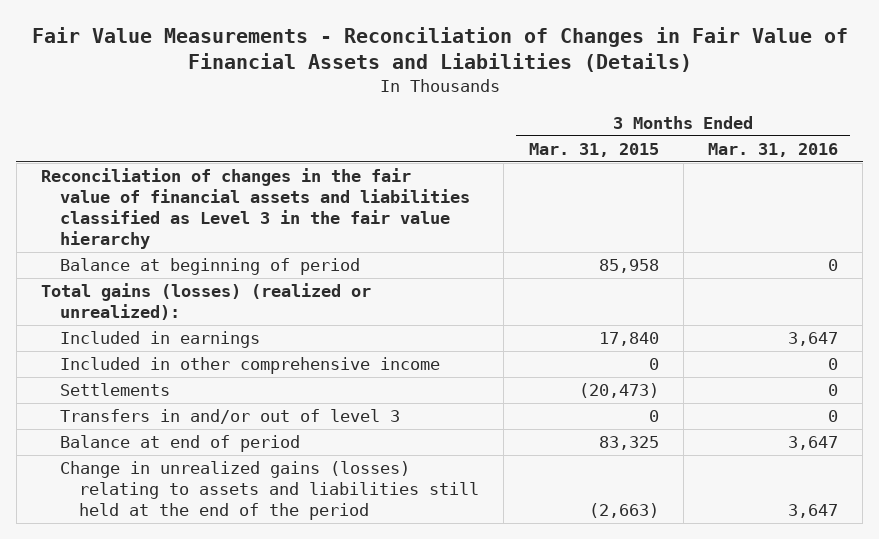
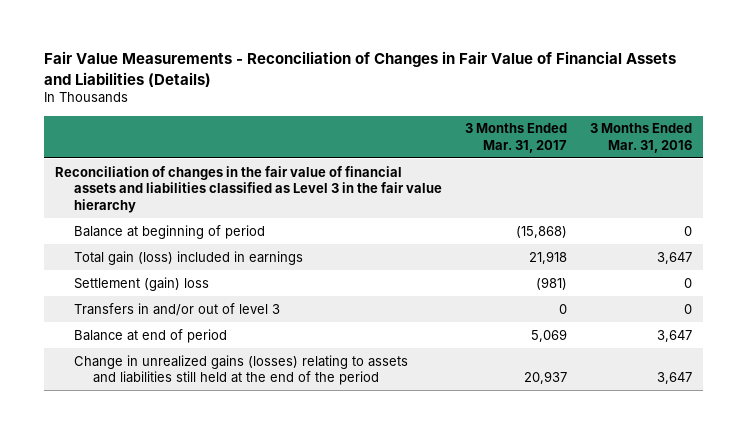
[528,142,659,157] Mar. 31, 2015 -> none
none -> [465,123,568,153] 3 Months Ended Mar. 31, 2017
[41,283,372,321] Total gains (losses) (realized or unrealized): -> none
[60,357,441,375] Included in other comprehensive income -> none
[60,331,261,349] Included in earnings -> [74,250,304,265] Total gain (loss) included in earnings
[60,383,171,397] Settlements -> [74,276,210,291] Settlement (gain) loss

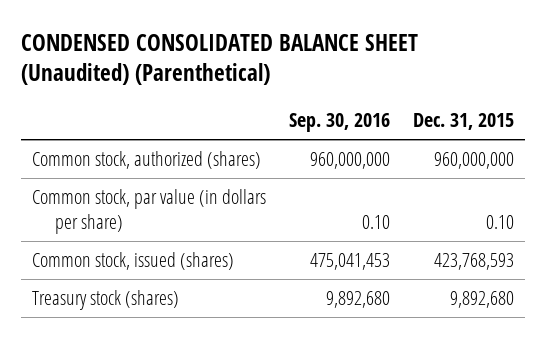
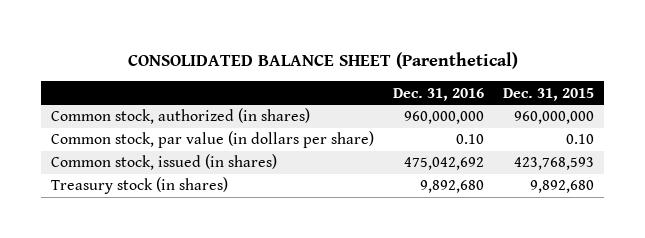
[20,34,418,86] CONDENSED CONSOLIDATED BALANCE SHEET (Unaudited) (Parenthetical) -> [127,51,518,69] CONSOLIDATED BALANCE SHEET (Parenthetical)
[288,113,390,133] Sep. 30, 2016 -> none
none -> [393,87,485,101] Dec. 31, 2016
[32,151,262,170] Common stock, authorized (shares) -> [50,108,310,125] Common stock, authorized (in shares)
[32,252,235,271] Common stock, issued (shares) -> [50,154,277,171] Common stock, issued (in shares)
[32,290,180,311] Treasury stock (shares) -> [50,177,228,195] Treasury stock (in shares)

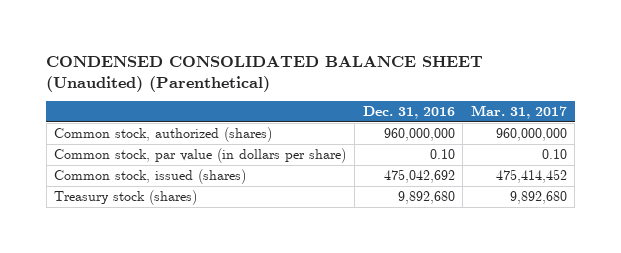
[127,51,518,69] CONSOLIDATED BALANCE SHEET (Parenthetical) -> [46,55,484,92] CONDENSED CONSOLIDATED BALANCE SHEET (Unaudited) (Parenthetical)
[503,87,595,101] Dec. 31, 2015 -> none
none -> [470,104,567,119] Mar. 31, 2017
[50,108,310,125] Common stock, authorized (in shares) -> [54,127,273,143] Common stock, authorized (shares)
[50,154,277,171] Common stock, issued (in shares) -> [54,169,247,185] Common stock, issued (shares)
[50,177,228,195] Treasury stock (in shares) -> [54,190,198,206] Treasury stock (shares)

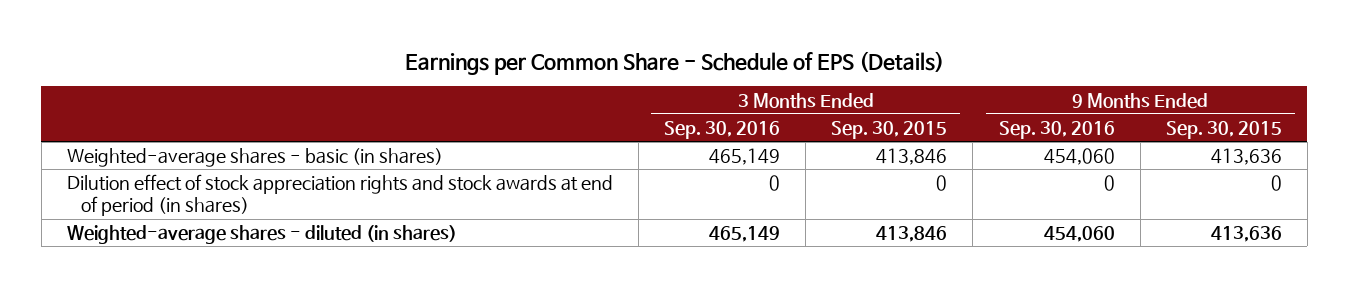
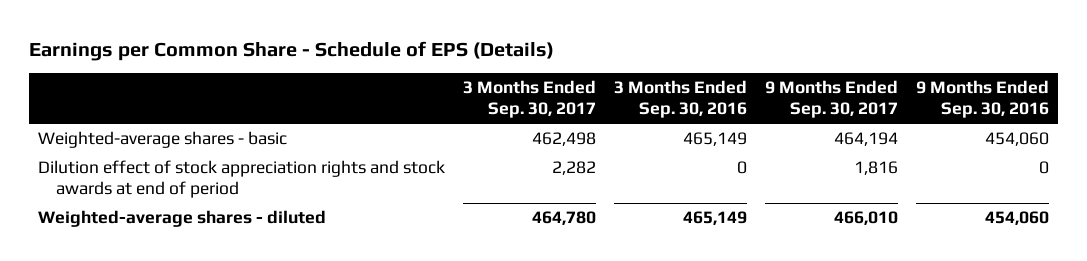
[831,121,948,140] Sep. 30, 2015 -> none
[1165,121,1282,140] Sep. 30, 2015 -> none
none -> [463,80,597,119] 3 Months Ended Sep. 30, 2017
none -> [765,80,899,119] 9 Months Ended Sep. 30, 2017
[66,148,443,168] Weighted-average shares - basic (in shares) -> [38,131,288,149] Weighted-average shares - basic
[66,174,613,217] Dilution effect of stock appreciation rights and stock awards at end of period (in shares) -> [38,160,446,198] Dilution effect of stock appreciation rights and stock awards at end of period
[66,225,457,245] Weighted-average shares - diluted (in shares) -> [38,210,327,228] Weighted-average shares - diluted

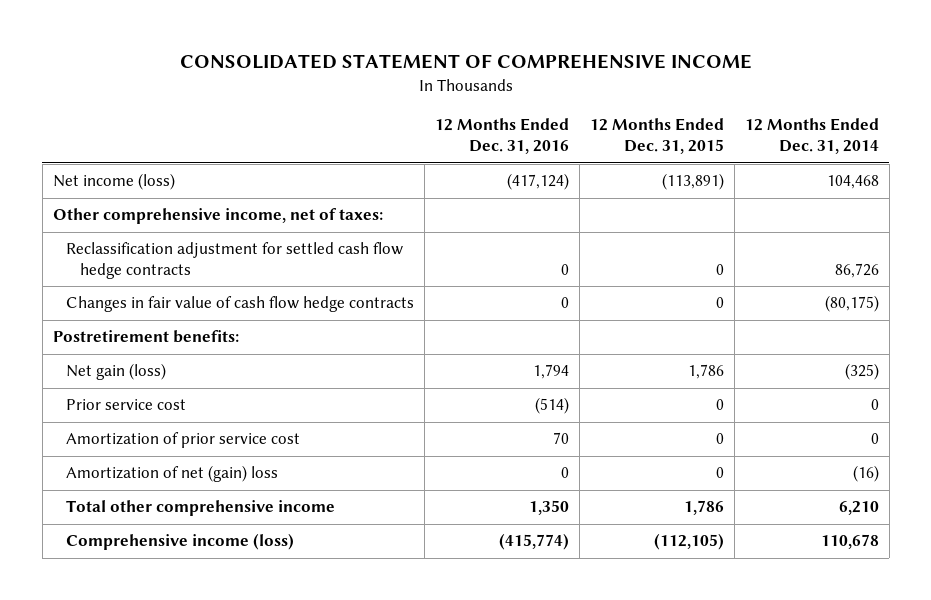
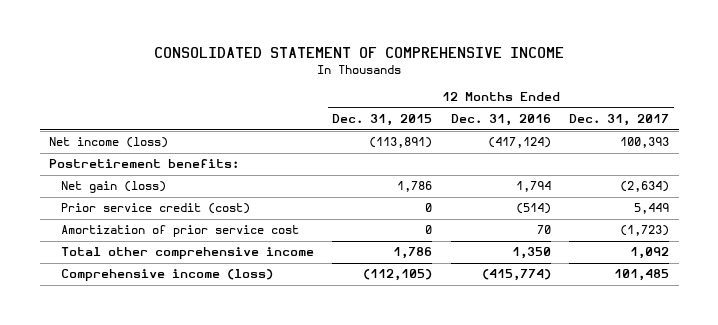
[744,118,879,155] 12 Months Ended Dec. 31, 2014 -> none
none -> [569,114,670,127] Dec. 31, 2017
[52,208,383,225] Other comprehensive income, net of taxes: -> none
[66,242,404,280] Reclassification adjustment for settled cash flow hedge contracts -> none
[66,296,415,313] Changes in fair value of cash flow hedge contracts -> none
[66,399,187,411] Prior service cost -> [60,203,250,215] Prior service credit (cost)
[66,465,279,483] Amortization of net (gain) loss -> none

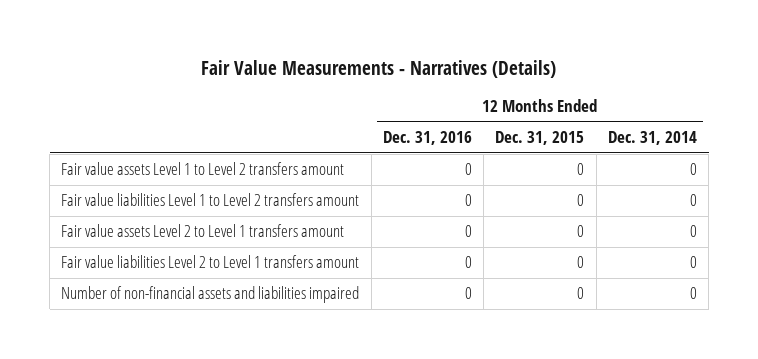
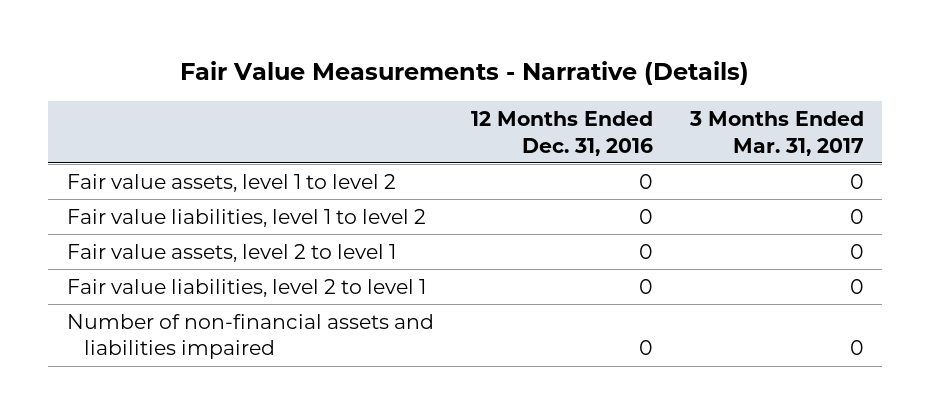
[201,60,557,79] Fair Value Measurements - Narratives (Details) -> [180,61,750,86] Fair Value Measurements - Narrative (Details)
[495,131,585,146] Dec. 31, 2015 -> none
[607,131,697,146] Dec. 31, 2014 -> none
none -> [688,111,864,156] 3 Months Ended Mar. 31, 2017
[61,162,345,176] Fair value assets Level 1 to Level 2 transfers amount -> [66,173,396,192] Fair value assets, level 1 to level 2
[61,193,360,207] Fair value liabilities Level 1 to Level 2 transfers amount -> [66,208,426,227] Fair value liabilities, level 1 to level 2
[61,224,345,238] Fair value assets Level 2 to Level 1 transfers amount -> [66,243,396,262] Fair value assets, level 2 to level 1
[61,255,360,269] Fair value liabilities Level 2 to Level 1 transfers amount -> [66,278,426,297] Fair value liabilities, level 2 to level 1

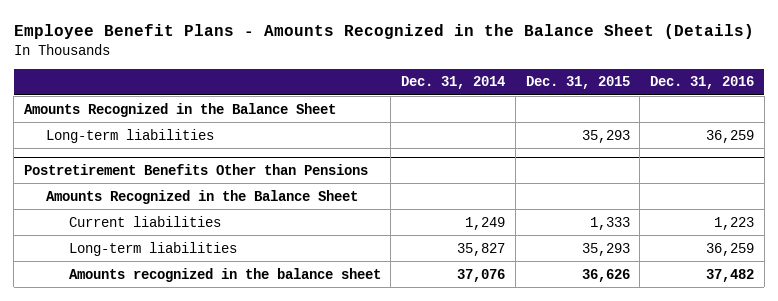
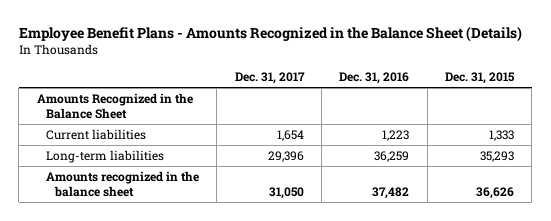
[401,76,506,90] Dec. 31, 2014 -> none
none -> [234,72,305,85] Dec. 31, 2017
[46,128,215,143] Long-term liabilities -> none
[24,163,369,175] Postretirement Benefits Other than Pensions -> none
[46,189,359,204] Amounts Recognized in the Balance Sheet -> none

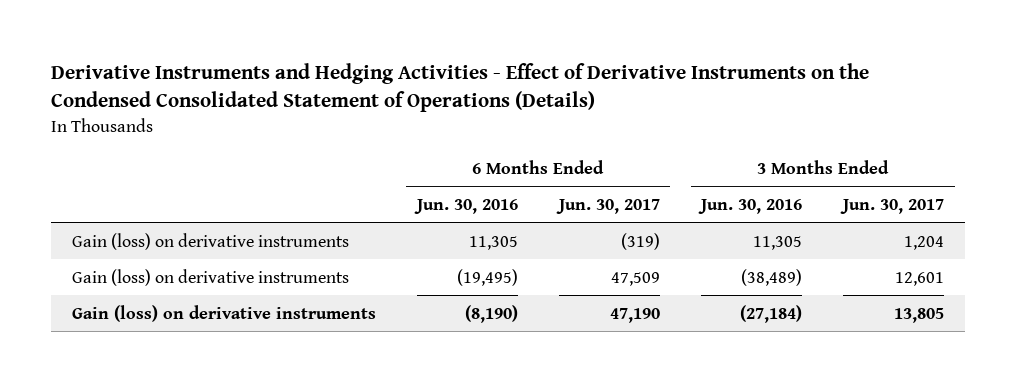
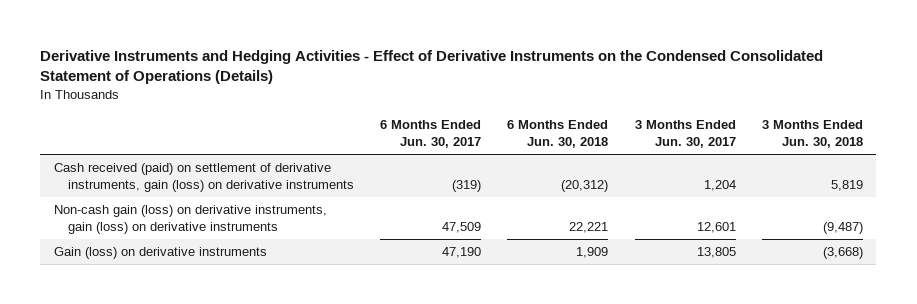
[413,198,518,214] Jun. 30, 2016 -> none
[698,198,803,214] Jun. 30, 2016 -> none
none -> [507,120,609,148] 6 Months Ended Jun. 30, 2018
none -> [762,120,864,148] 3 Months Ended Jun. 30, 2018
[71,232,349,250] Gain (loss) on derivative instruments -> [53,163,354,192] Cash received (paid) on settlement of derivative instruments, gain (loss) on derivative instruments
[71,268,349,286] Gain (loss) on derivative instruments -> [53,205,327,234] Non-cash gain (loss) on derivative instruments, gain (loss) on derivative instruments

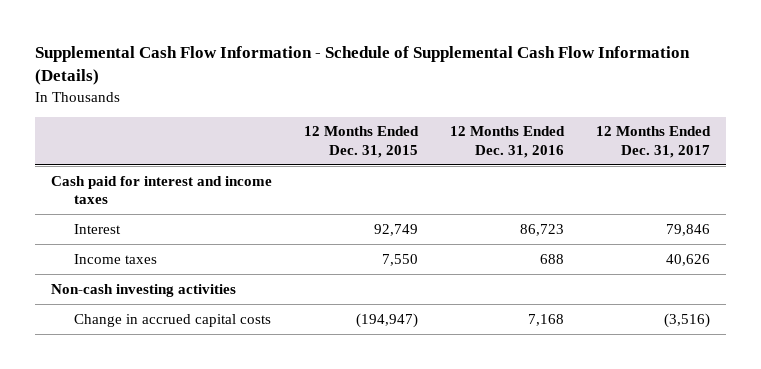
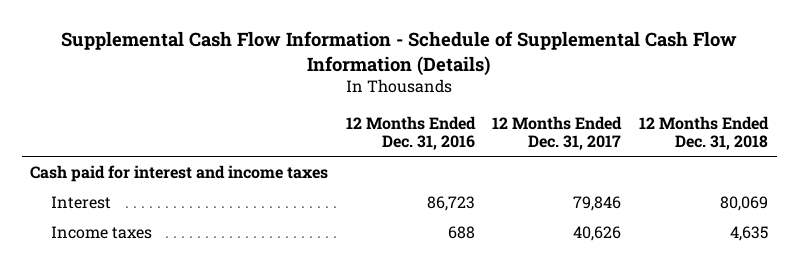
[303,126,419,158] 12 Months Ended Dec. 31, 2015 -> none
none -> [639,115,770,151] 12 Months Ended Dec. 31, 2018
[50,283,236,297] Non-cash investing activities -> none
[74,313,272,327] Change in accrued capital costs -> none

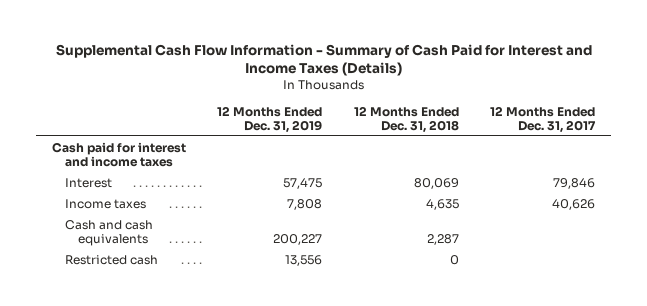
[61,31,738,76] Supplemental Cash Flow Information - Schedule of Supplemental Cash Flow Information (Details) -> [55,43,592,77] Supplemental Cash Flow Information - Summary of Cash Paid for Interest and Income Taxes (Details)
[345,115,476,151] 12 Months Ended Dec. 31, 2016 -> none
none -> [217,105,323,133] 12 Months Ended Dec. 31, 2019
none -> [64,219,153,246] Cash and cash equivalents
none -> [64,254,158,265] Restricted cash

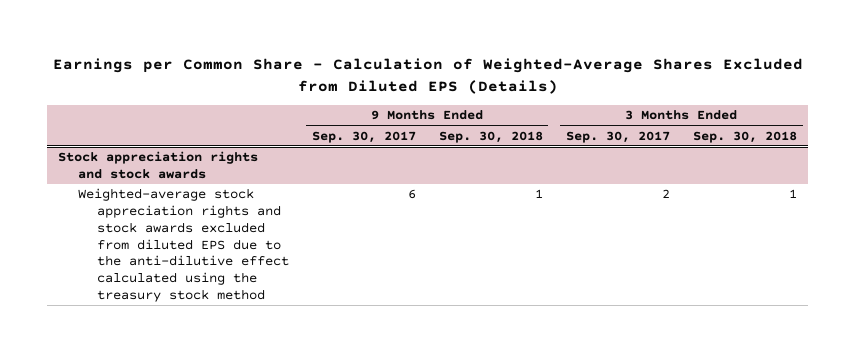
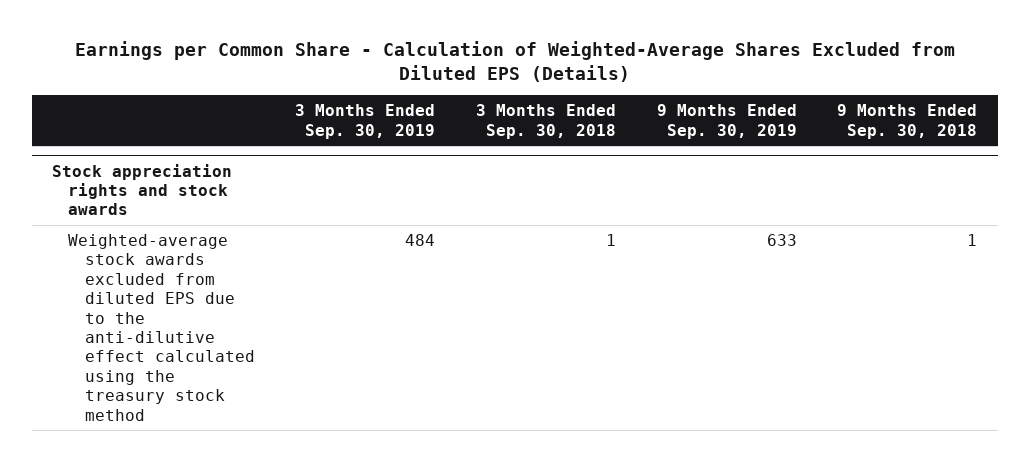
[311,130,416,143] Sep. 30, 2017 -> none
[565,130,670,143] Sep. 30, 2017 -> none
none -> [295,104,436,139] 3 Months Ended Sep. 30, 2019
none -> [656,104,797,139] 9 Months Ended Sep. 30, 2019
[77,188,289,302] Weighted-average stock appreciation rights and stock awards excluded from diluted EPS due to the anti-dilutive effect calculated using the treasury stock method -> [68,233,255,421] Weighted-average stock awards excluded from diluted EPS due to the anti-dilutive effect calculated using the treasury stock method

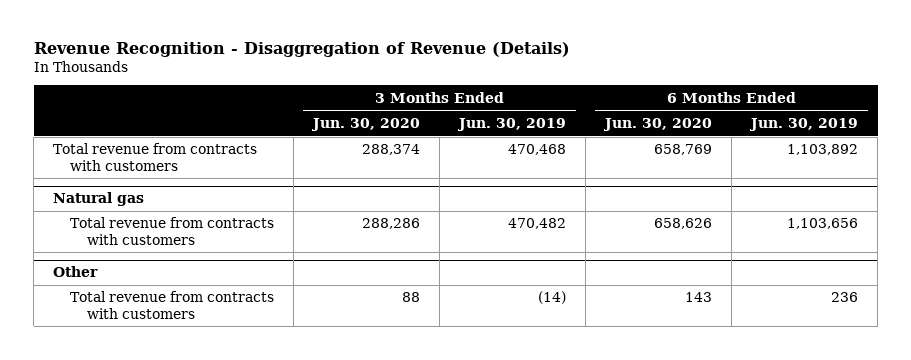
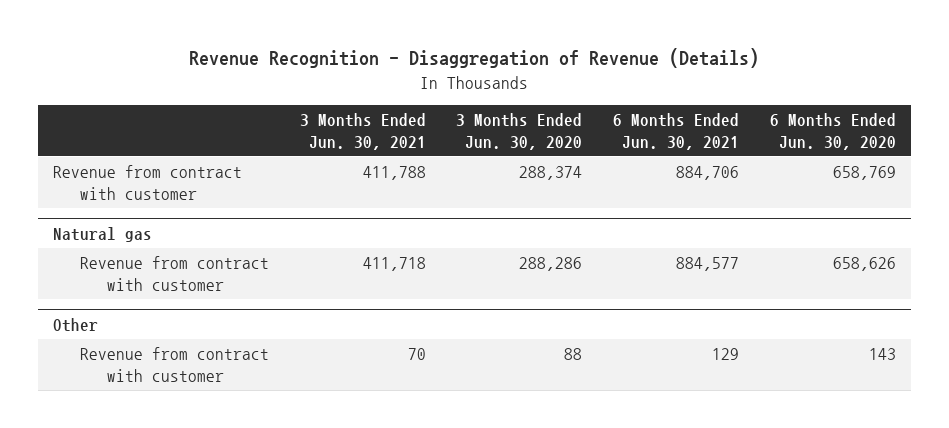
[457,118,567,132] Jun. 30, 2019 -> none
[749,118,859,132] Jun. 30, 2019 -> none
none -> [299,113,426,150] 3 Months Ended Jun. 30, 2021
none -> [612,113,739,150] 6 Months Ended Jun. 30, 2021
[53,143,258,171] Total revenue from contracts with customers -> [53,165,243,200] Revenue from contract with customer
[70,217,275,245] Total revenue from contracts with customers -> [79,256,269,291] Revenue from contract with customer
[70,291,275,319] Total revenue from contracts with customers -> [79,347,269,382] Revenue from contract with customer

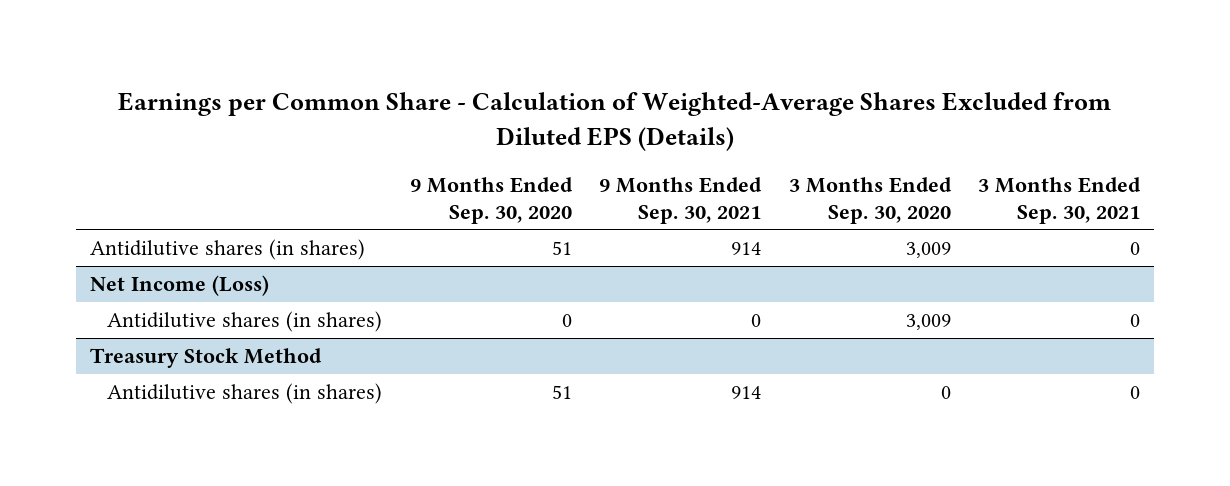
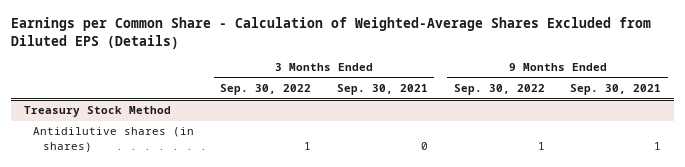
[409,177,573,224] 9 Months Ended Sep. 30, 2020 -> none
[788,177,952,224] 3 Months Ended Sep. 30, 2020 -> none
none -> [220,84,312,96] Sep. 30, 2022
none -> [453,84,545,96] Sep. 30, 2022
[89,239,365,261] Antidilutive shares (in shares) -> none
[89,275,269,297] Net Income (Loss) -> none
[107,311,383,333] Antidilutive shares (in shares) -> none
[731,386,762,400] 914 -> [654,141,662,150] 1

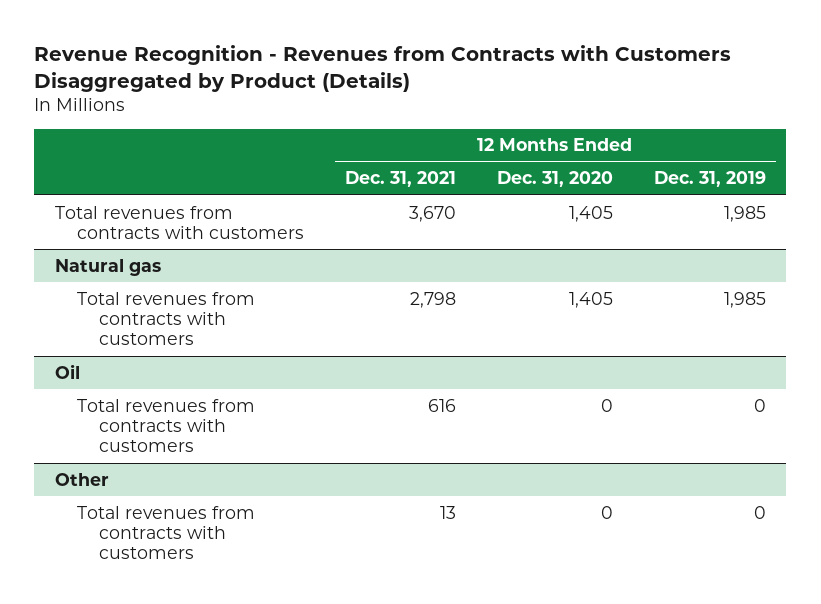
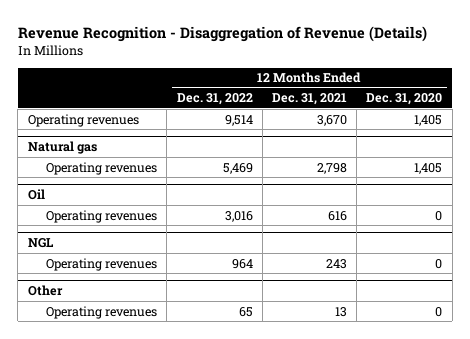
[34,45,732,92] Revenue Recognition - Revenues from Contracts with Customers Disaggregated by Product (Details) -> [17,25,427,42] Revenue Recognition - Disaggregation of Revenue (Details)
[653,171,766,188] Dec. 31, 2019 -> none
none -> [176,93,253,106] Dec. 31, 2022
[54,205,304,239] Total revenues from contracts with customers -> [27,113,139,127] Operating revenues
[76,291,255,346] Total revenues from contracts with customers -> [46,161,158,175] Operating revenues
[76,398,255,453] Total revenues from contracts with customers -> [46,209,158,223] Operating revenues
none -> [27,238,54,249] NGL
none -> [46,257,158,271] Operating revenues
[76,505,255,560] Total revenues from contracts with customers -> [46,305,158,319] Operating revenues

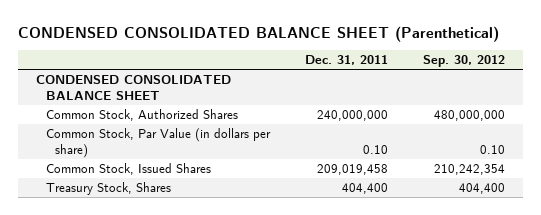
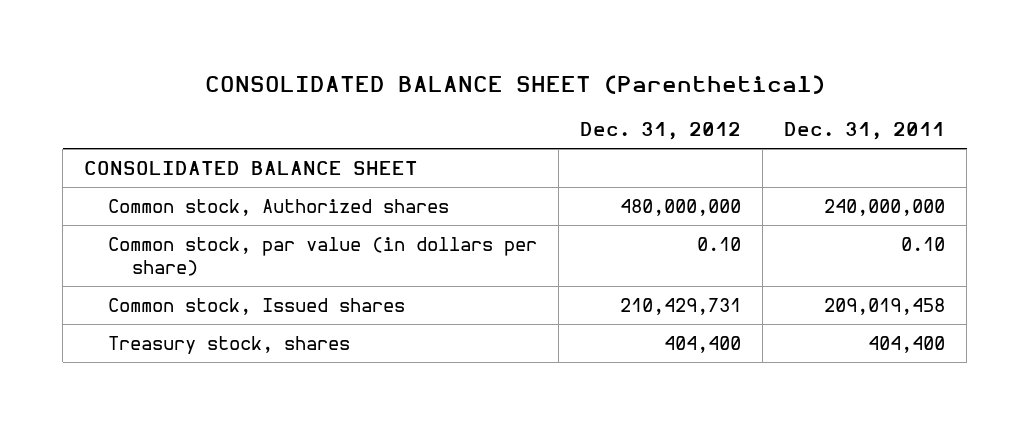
[18,25,500,42] CONDENSED CONSOLIDATED BALANCE SHEET (Parenthetical) -> [204,74,825,94] CONSOLIDATED BALANCE SHEET (Parenthetical)
[423,55,506,68] Sep. 30, 2012 -> none
none -> [580,122,742,141] Dec. 31, 2012
[36,74,232,100] CONDENSED CONSOLIDATED BALANCE SHEET -> [84,160,419,175] CONSOLIDATED BALANCE SHEET
[45,108,238,121] Common Stock, Authorized Shares -> [108,198,450,216] Common stock, Authorized shares
[45,127,271,158] Common Stock, Par Value (in dollars per share) -> [108,236,538,277] Common stock, par value (in dollars per share)
[45,162,211,175] Common Stock, Issued Shares -> [108,297,406,315] Common stock, Issued shares
[45,181,171,195] Treasury Stock, Shares -> [108,335,351,354] Treasury stock, shares

